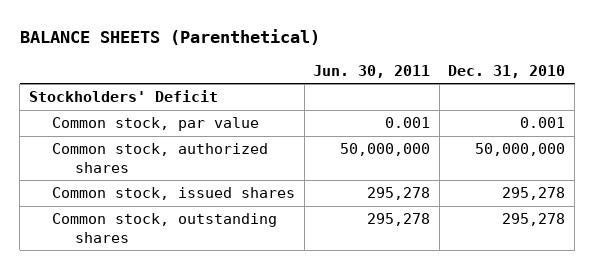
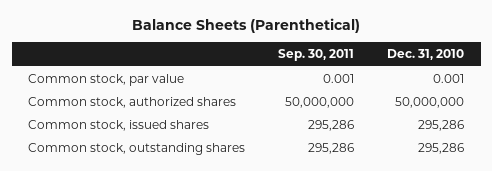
[19,28,320,45] BALANCE SHEETS (Parenthetical) -> [132,18,361,34] Balance Sheets (Parenthetical)
[313,64,431,78] Jun. 30, 2011 -> none
none -> [278,49,355,62] Sep. 30, 2011
[28,90,218,103] Stockholders' Deficit -> none
[502,187,566,201] 295,278 -> [418,119,465,131] 295,286
[502,213,566,227] 295,278 -> [418,142,465,154] 295,286

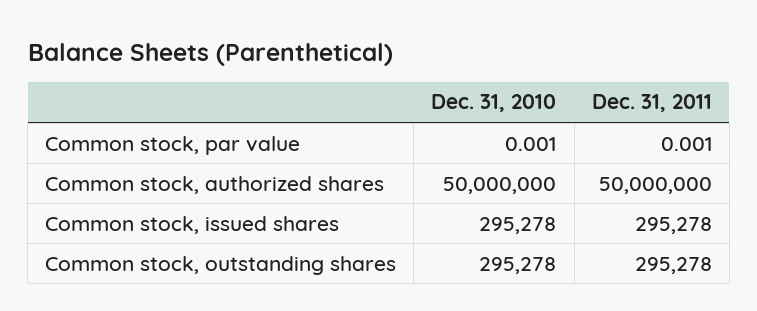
[278,49,355,62] Sep. 30, 2011 -> none
none -> [591,94,712,113] Dec. 31, 2011
[418,119,465,131] 295,286 -> [479,216,557,234] 295,278
[418,142,465,154] 295,286 -> [479,256,557,274] 295,278

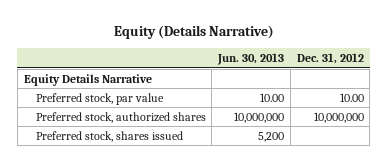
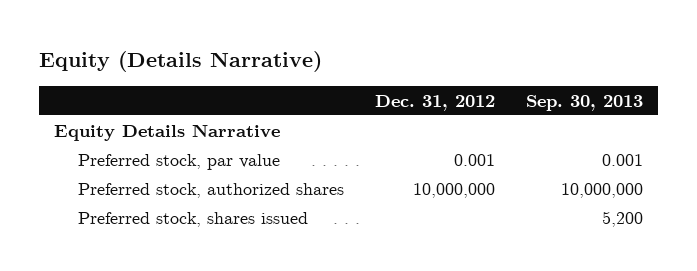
[217,53,285,66] Jun. 30, 2013 -> none
none -> [525,94,643,111] Sep. 30, 2013
[339,92,364,102] 10.00 -> [454,153,496,166] 0.001

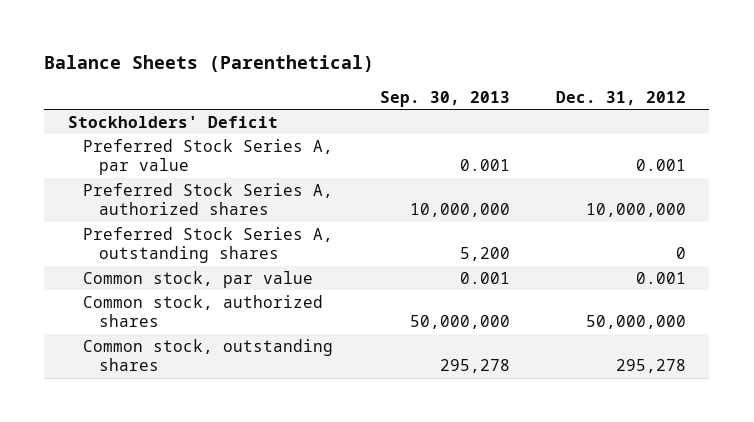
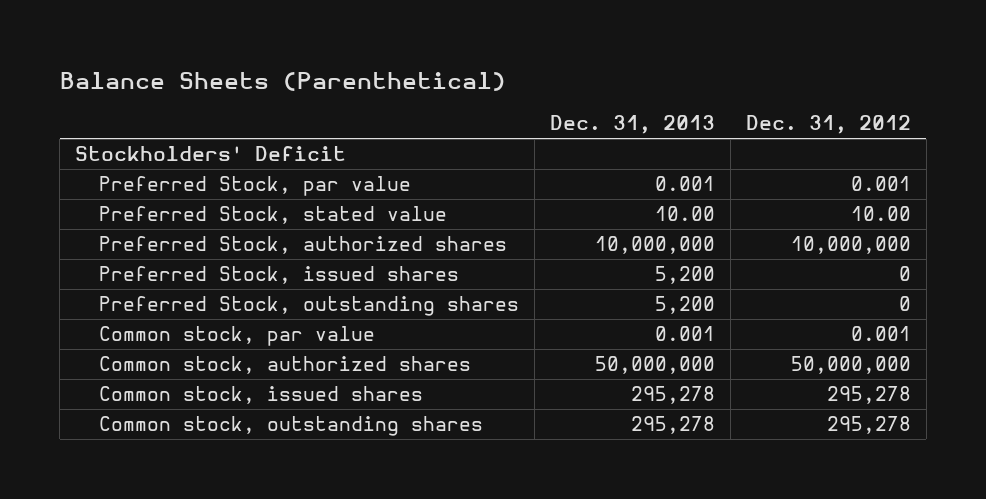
[379,90,510,107] Sep. 30, 2013 -> none
none -> [549,115,715,135] Dec. 31, 2013
[83,138,334,176] Preferred Stock Series A, par value -> [98,176,411,197] Preferred Stock, par value
none -> [98,206,447,225] Preferred Stock, stated value
[83,182,334,216] Preferred Stock Series A, authorized shares -> [98,236,507,255] Preferred Stock, authorized shares
none -> [98,266,459,285] Preferred Stock, issued shares
[83,226,334,264] Preferred Stock Series A, outstanding shares -> [98,296,519,317] Preferred Stock, outstanding shares
none -> [98,386,423,405] Common stock, issued shares

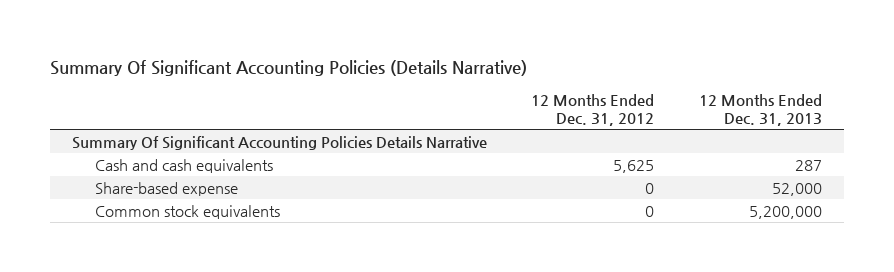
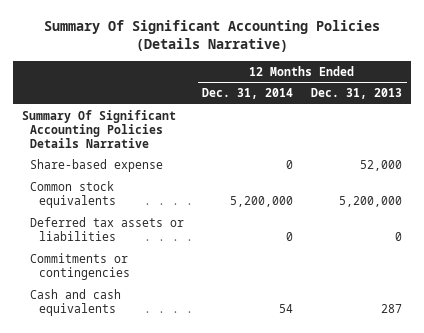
[531,93,655,127] 12 Months Ended Dec. 31, 2012 -> none
none -> [202,88,294,100] Dec. 31, 2014
none -> [30,216,185,241] Deferred tax assets or liabilities
none -> [30,252,131,280] Commitments or contingencies
[94,158,273,173] Cash and cash equivalents -> [30,288,122,316] Cash and cash equivalents

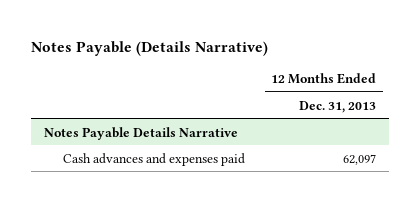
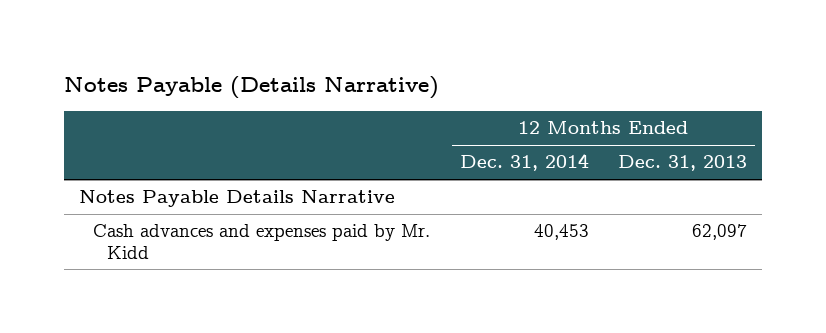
none -> [459,153,589,172] Dec. 31, 2014
[63,152,246,166] Cash advances and expenses paid -> [92,224,430,259] Cash advances and expenses paid by Mr. Kidd

